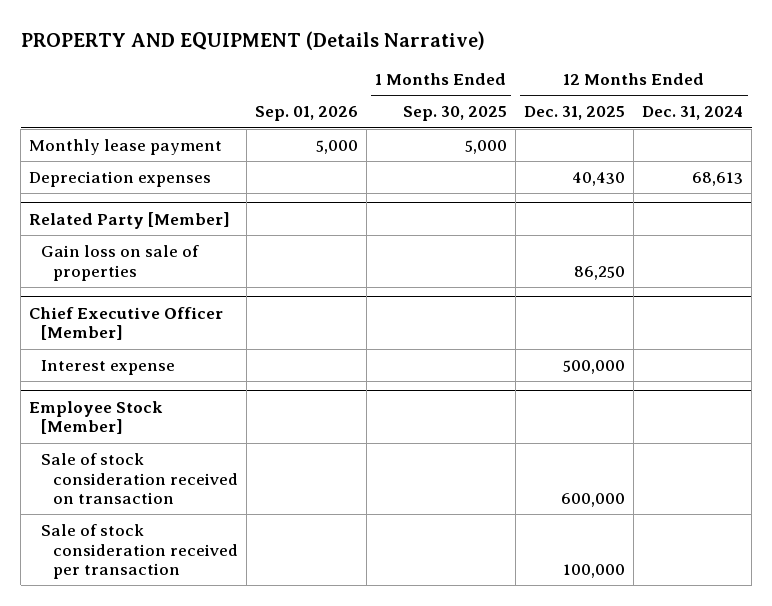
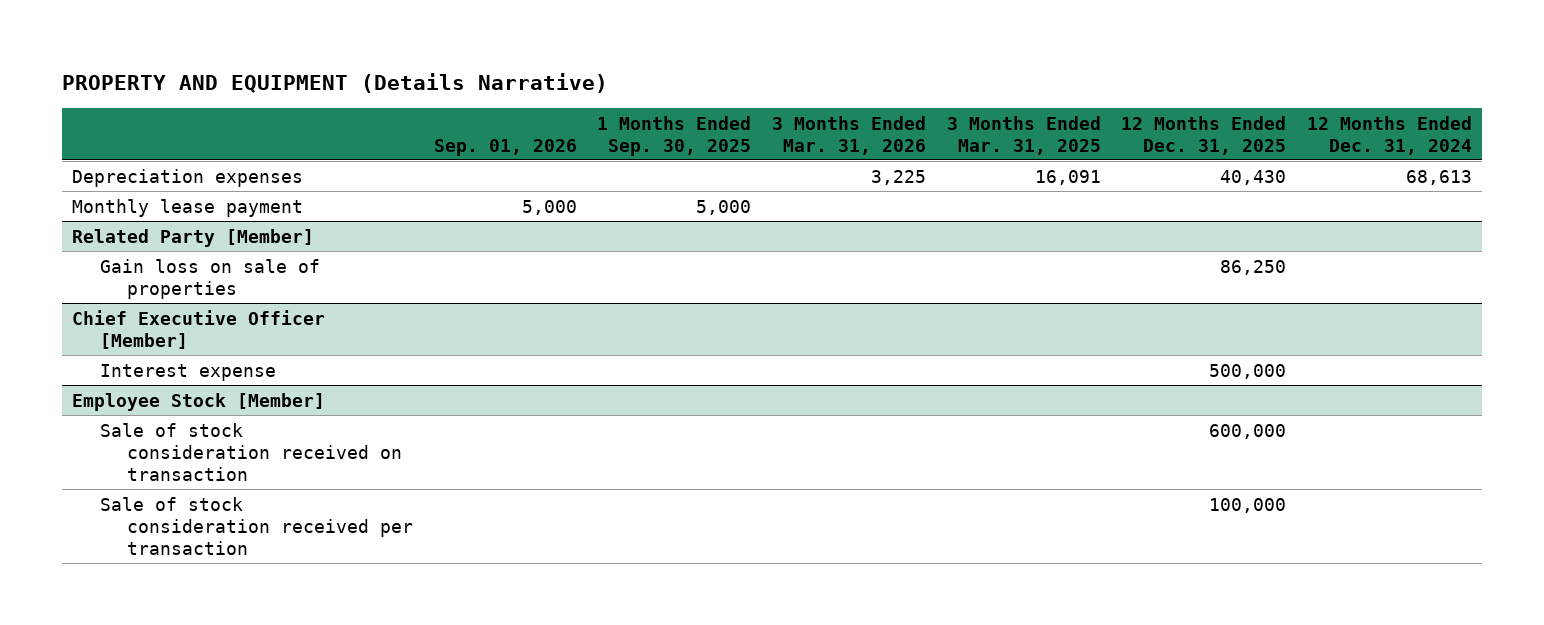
none -> [772,115,927,155] 3 Months Ended Mar. 31, 2026
none -> [946,115,1101,155] 3 Months Ended Mar. 31, 2025
[29,138,223,155] Monthly lease payment -> [72,198,304,217] Monthly lease payment

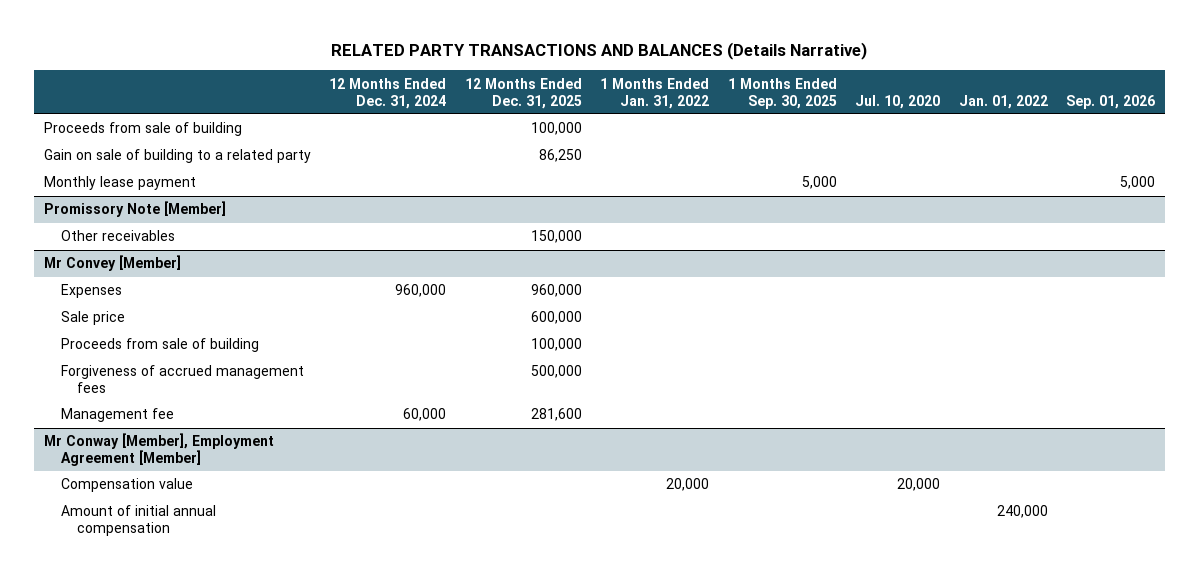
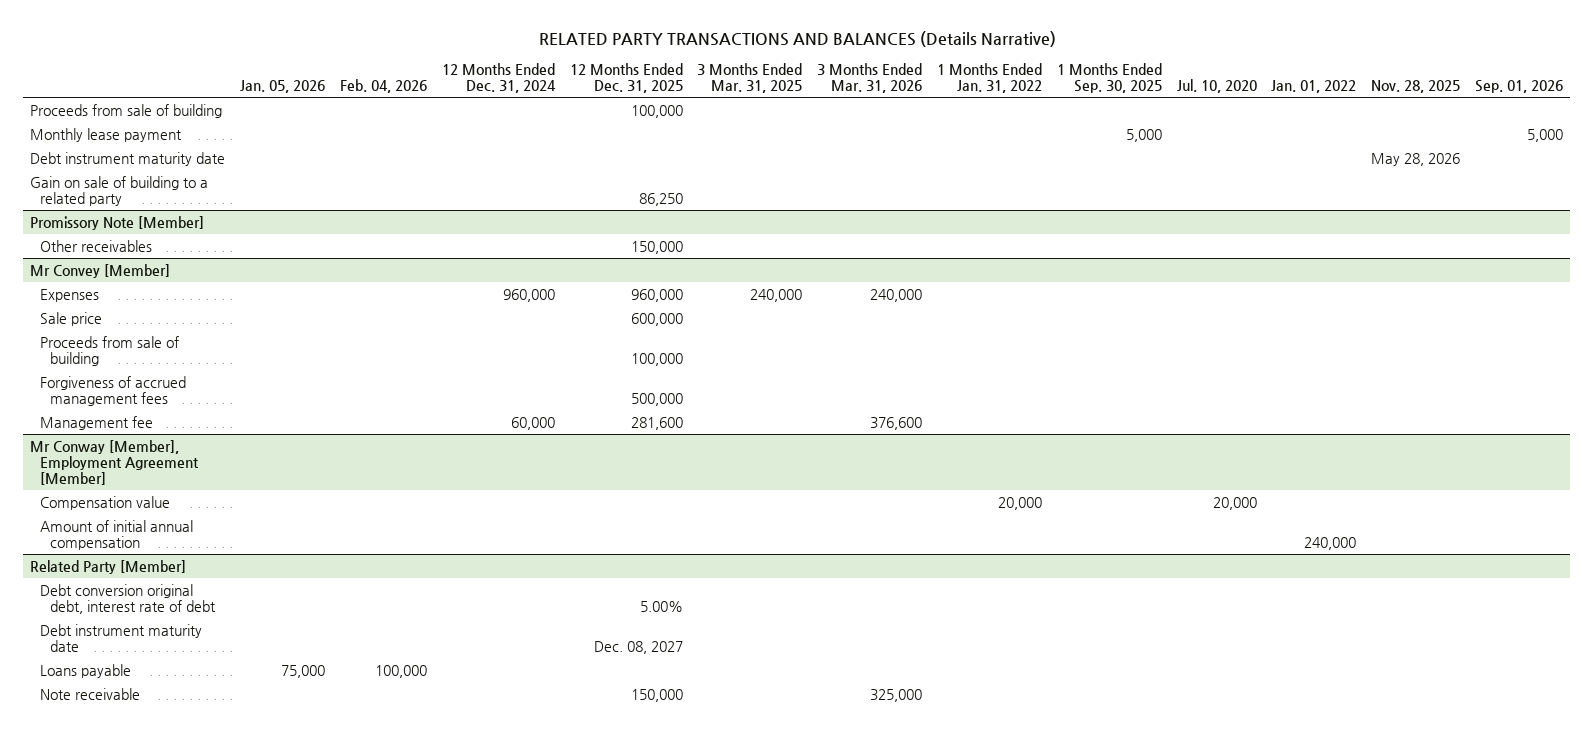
none -> [240,80,326,94] Jan. 05, 2026
none -> [340,79,428,94] Feb. 04, 2026
none -> [697,62,803,94] 3 Months Ended Mar. 31, 2025
none -> [817,62,923,94] 3 Months Ended Mar. 31, 2026
none -> [1371,80,1461,94] Nov. 28, 2025
none -> [30,151,226,166] Debt instrument maturity date
[43,149,311,164] Gain on sale of building to a related party -> [30,175,209,206] Gain on sale of building to a related party
none -> [30,559,187,574] Related Party [Member]
none -> [40,583,216,614] Debt conversion original debt, interest rate of debt
none -> [40,623,203,652] Debt instrument maturity date
none -> [40,663,132,678] Loans payable
none -> [40,687,141,700] Note receivable

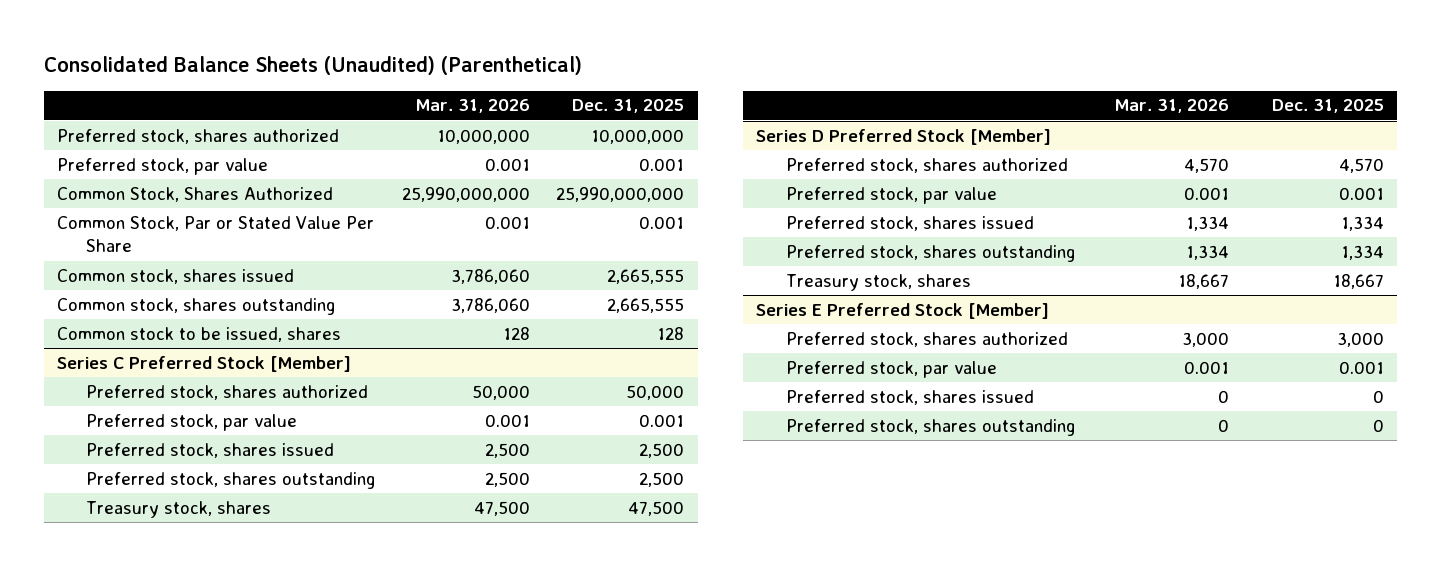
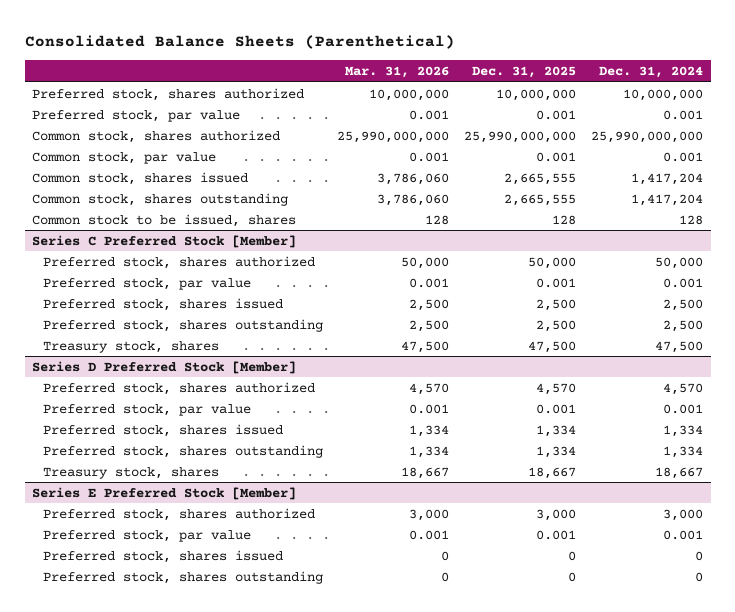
[44,56,583,76] Consolidated Balance Sheets (Unaudited) (Parenthetical) -> [24,35,455,50] Consolidated Balance Sheets (Parenthetical)
none -> [599,66,704,79] Dec. 31, 2024
[57,186,334,202] Common Stock, Shares Authorized -> [32,129,281,143] Common stock, shares authorized
[57,215,375,253] Common Stock, Par or Stated Value Per Share -> [32,151,217,164] Common stock, par value

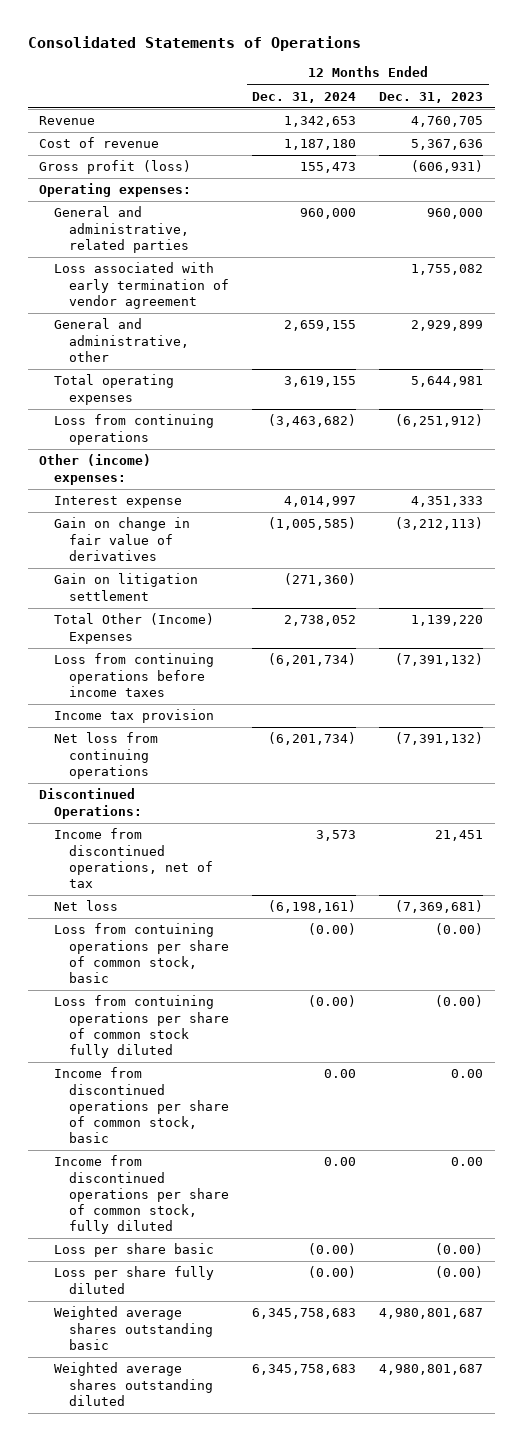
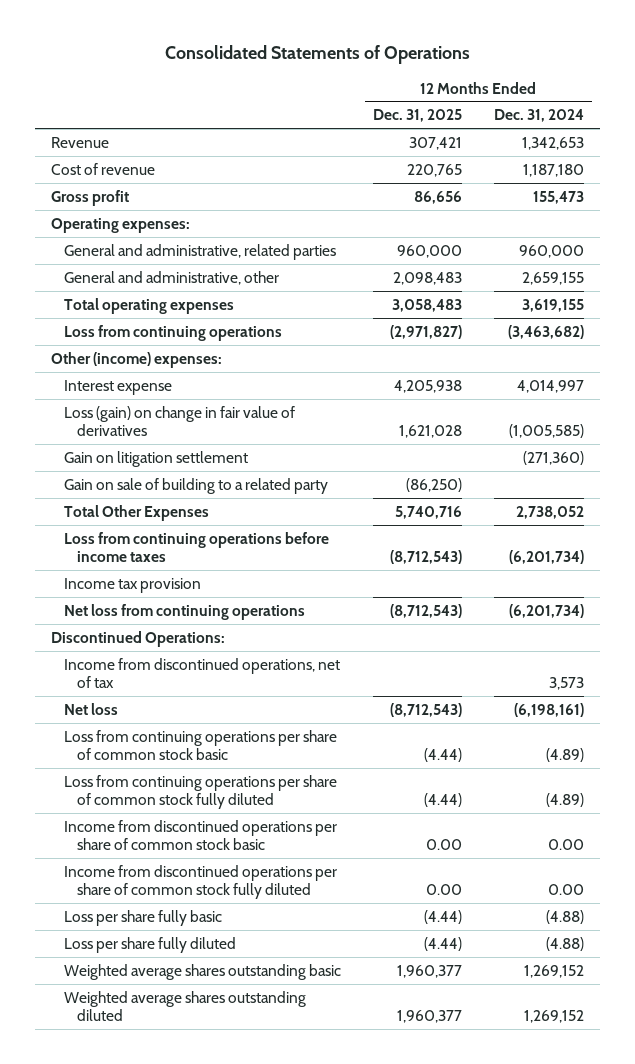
[379,91,484,103] Dec. 31, 2023 -> none
none -> [372,109,462,123] Dec. 31, 2025
[39,160,192,175] Gross profit (loss) -> [51,189,130,206] Gross profit
[54,262,230,309] Loss associated with early termination of vendor agreement -> none
[54,517,191,561] Gain on change in fair value of derivatives -> [64,405,296,436] Loss (gain) on change in fair value of derivatives
none -> [64,477,329,494] Gain on sale of building to a related party
[54,613,215,644] Total Other (Income) Expenses -> [64,504,210,521] Total Other Expenses
[54,923,230,984] Loss from contuining operations per share of common stock, basic -> [64,729,338,760] Loss from continuing operations per share of common stock basic
[308,923,357,936] (0.00) -> [545,747,584,762] (4.89)
[54,995,230,1059] Loss from contuining operations per share of common stock fully diluted -> [64,774,338,809] Loss from continuing operations per share of common stock fully diluted
[308,995,357,1008] (0.00) -> [545,792,584,807] (4.89)
[54,1067,230,1144] Income from discontinued operations per share of common stock, basic -> [64,819,338,850] Income from discontinued operations per share of common stock basic
[54,1155,230,1235] Income from discontinued operations per share of common stock, fully diluted -> [64,864,338,899] Income from discontinued operations per share of common stock fully diluted
[54,1243,215,1258] Loss per share basic -> [64,909,223,926] Loss per share fully basic
[308,1243,357,1256] (0.00) -> [545,909,584,924] (4.88)
[308,1266,357,1279] (0.00) -> [545,936,584,951] (4.88)
[252,1308,357,1320] 6,345,758,683 -> [523,964,584,978] 1,269,152
[252,1364,357,1376] 6,345,758,683 -> [523,1009,584,1023] 1,269,152

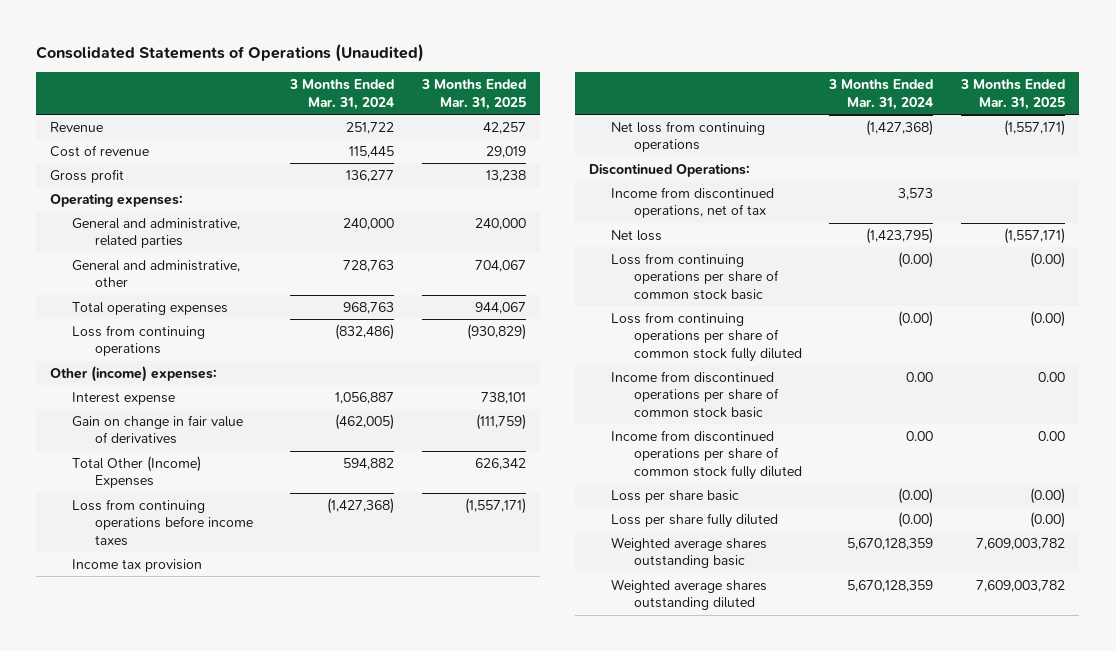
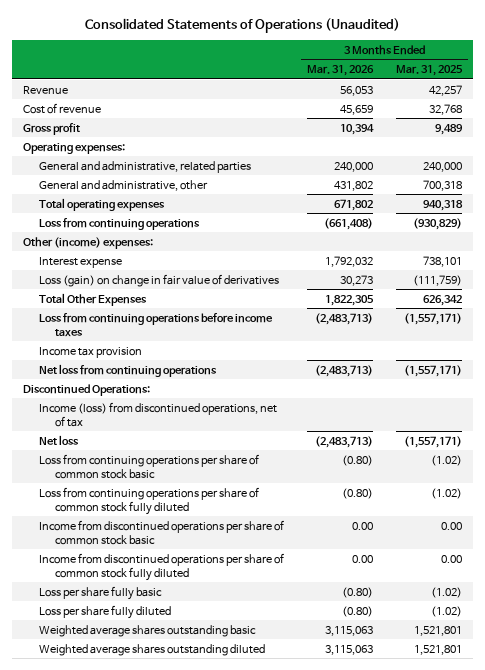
[289,79,395,110] 3 Months Ended Mar. 31, 2024 -> none
none -> [307,65,375,77] Mar. 31, 2026
[486,145,527,158] 29,019 -> [429,103,463,115] 32,768
[486,169,527,182] 13,238 -> [435,123,464,135] 9,489
[475,259,527,272] 704,067 -> [423,179,463,191] 700,318
[475,301,527,314] 944,067 -> [423,199,464,211] 940,318
[72,414,244,445] Gain on change in fair value of derivatives -> [39,273,280,287] Loss (gain) on change in fair value of derivatives
[72,455,202,489] Total Other (Income) Expenses -> [39,292,148,306] Total Other Expenses
[611,186,775,219] Income from discontinued operations, net of tax -> [39,401,278,427] Income (loss) from discontinued operations, net of tax
[1030,251,1066,268] (0.00) -> [431,454,463,466] (1.02)
[1030,310,1066,327] (0.00) -> [431,487,463,499] (1.02)
[611,489,740,503] Loss per share basic -> [39,585,163,600] Loss per share fully basic
[1030,487,1066,504] (0.00) -> [431,586,463,598] (1.02)
[1030,511,1066,528] (0.00) -> [431,605,463,617] (1.02)
[976,537,1066,550] 7,609,003,782 -> [414,625,463,636] 1,521,801
[976,579,1066,592] 7,609,003,782 -> [414,644,463,655] 1,521,801

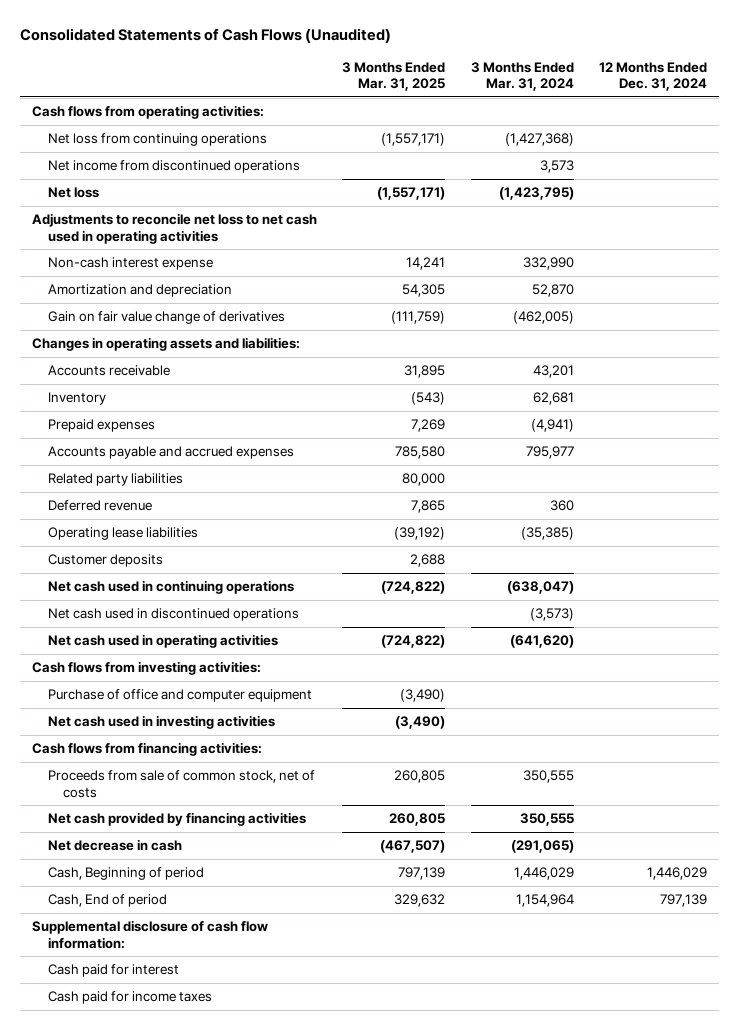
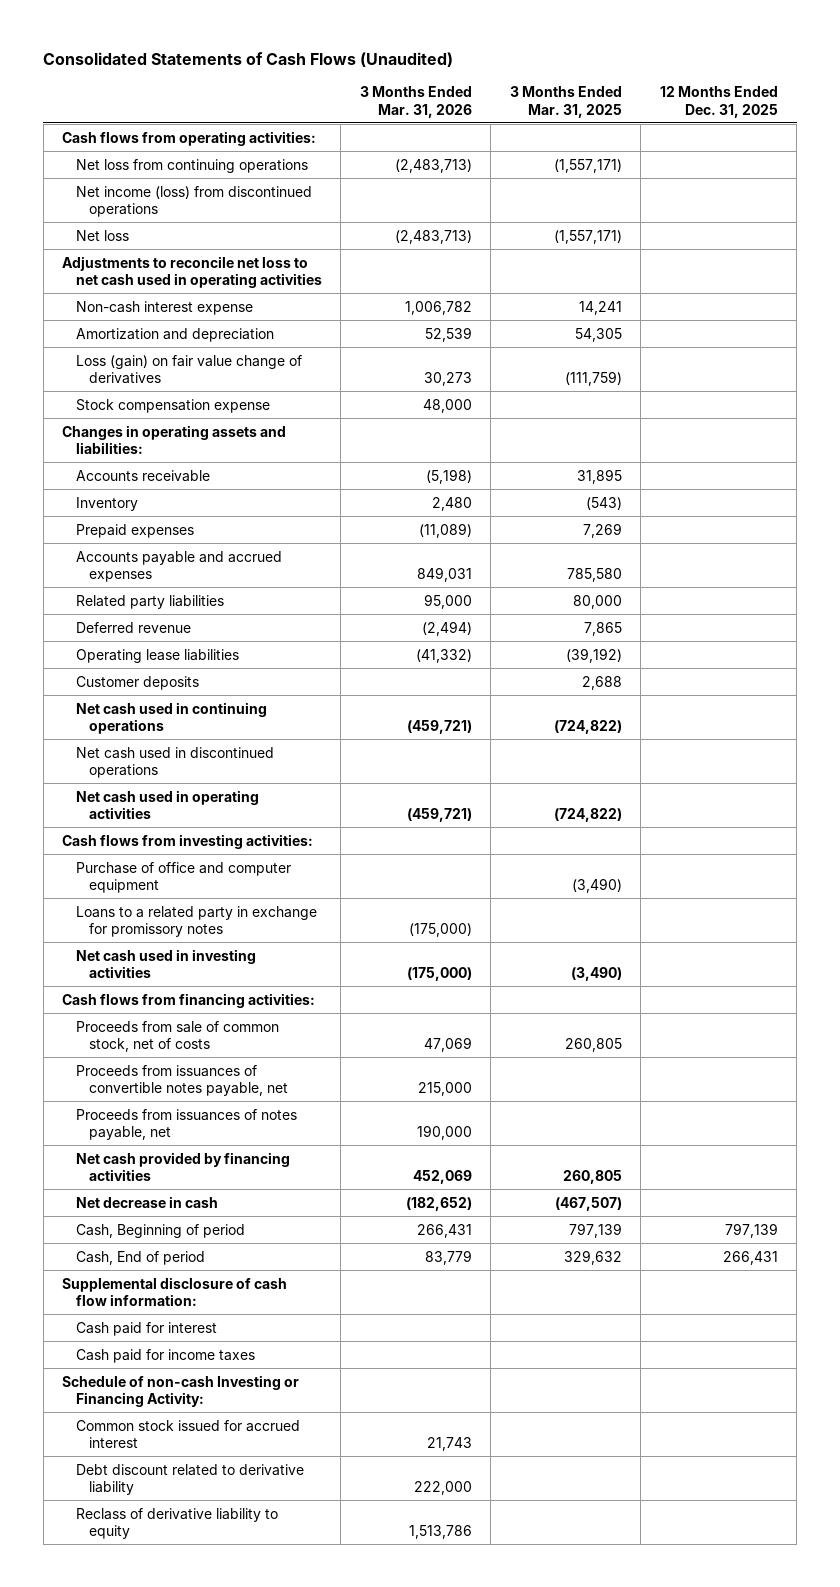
[470,61,574,92] 3 Months Ended Mar. 31, 2024 -> none
[598,61,707,92] 12 Months Ended Dec. 31, 2024 -> none
none -> [359,86,472,118] 3 Months Ended Mar. 31, 2026
none -> [659,86,778,118] 12 Months Ended Dec. 31, 2025
[47,160,300,174] Net income from discontinued operations -> [75,185,312,217] Net income (loss) from discontinued operations
[47,311,285,325] Gain on fair value change of derivatives -> [75,354,302,384] Loss (gain) on fair value change of derivatives
none -> [75,398,270,413] Stock compensation expense
none -> [75,905,317,937] Loans to a related party in exchange for promissory notes
none -> [75,1064,288,1096] Proceeds from issuances of convertible notes payable, net
none -> [75,1108,297,1140] Proceeds from issuances of notes payable, net
none -> [62,1374,300,1407] Schedule of non-cash Investing or Financing Activity:
none -> [75,1419,300,1448] Common stock issued for accrued interest
none -> [75,1463,304,1495] Debt discount related to derivative liability
none -> [75,1507,278,1539] Reclass of derivative liability to equity

